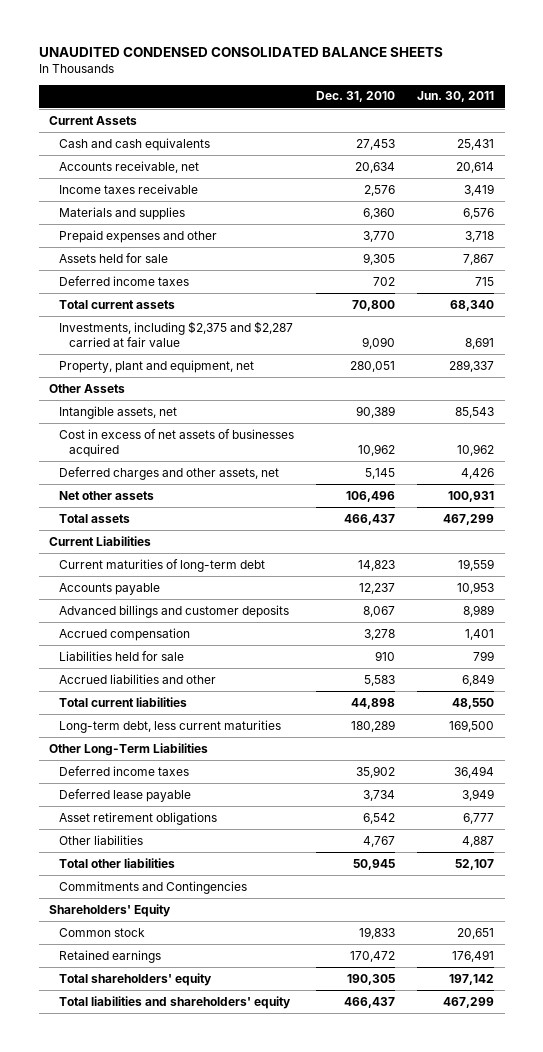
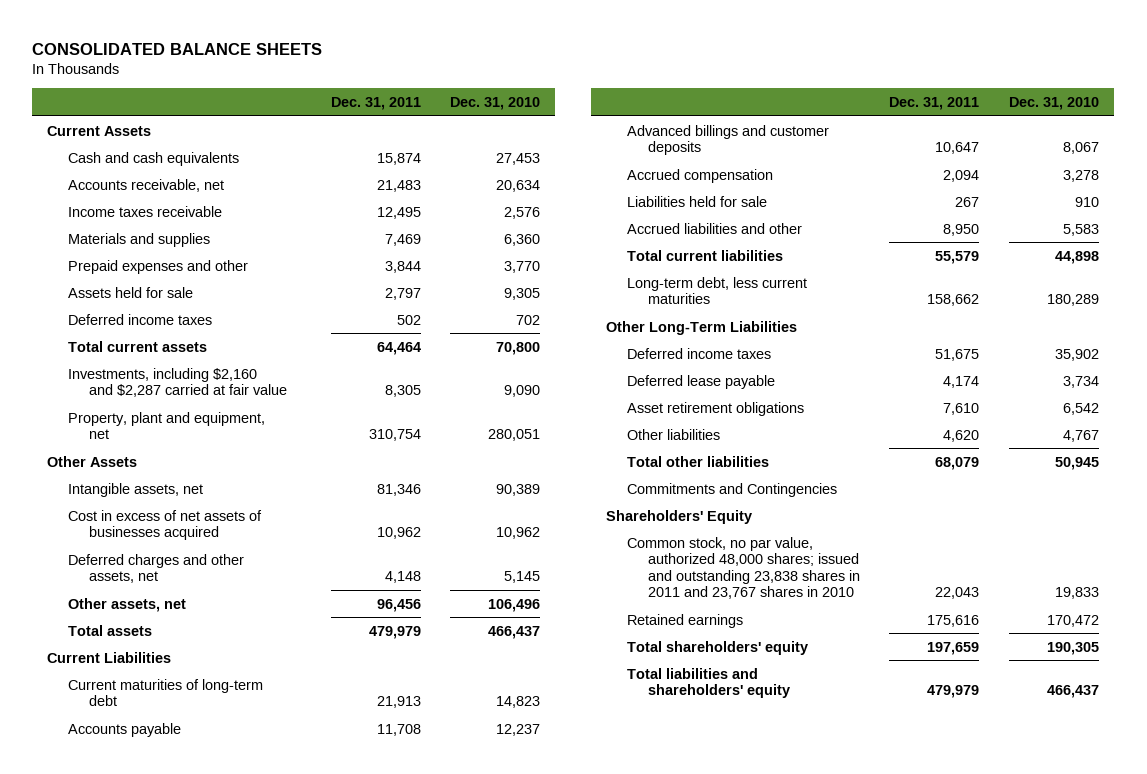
[38,46,443,57] UNAUDITED CONDENSED CONSOLIDATED BALANCE SHEETS -> [32,42,323,55] CONSOLIDATED BALANCE SHEETS
[416,91,494,103] Jun. 30, 2011 -> none
none -> [330,96,421,110] Dec. 31, 2011
[59,320,294,347] Investments, including $2,375 and $2,287 carried at fair value -> [68,367,287,398] Investments, including $2,160 and $2,287 carried at fair value
[59,490,155,500] Net other assets -> [68,597,187,612] Other assets, net
[59,927,146,937] Common stock -> [626,536,860,600] Common stock, no par value, authorized 48,000 shares; issued and outstanding 23,838 shares in 2011 and 23,767 shares in 2010

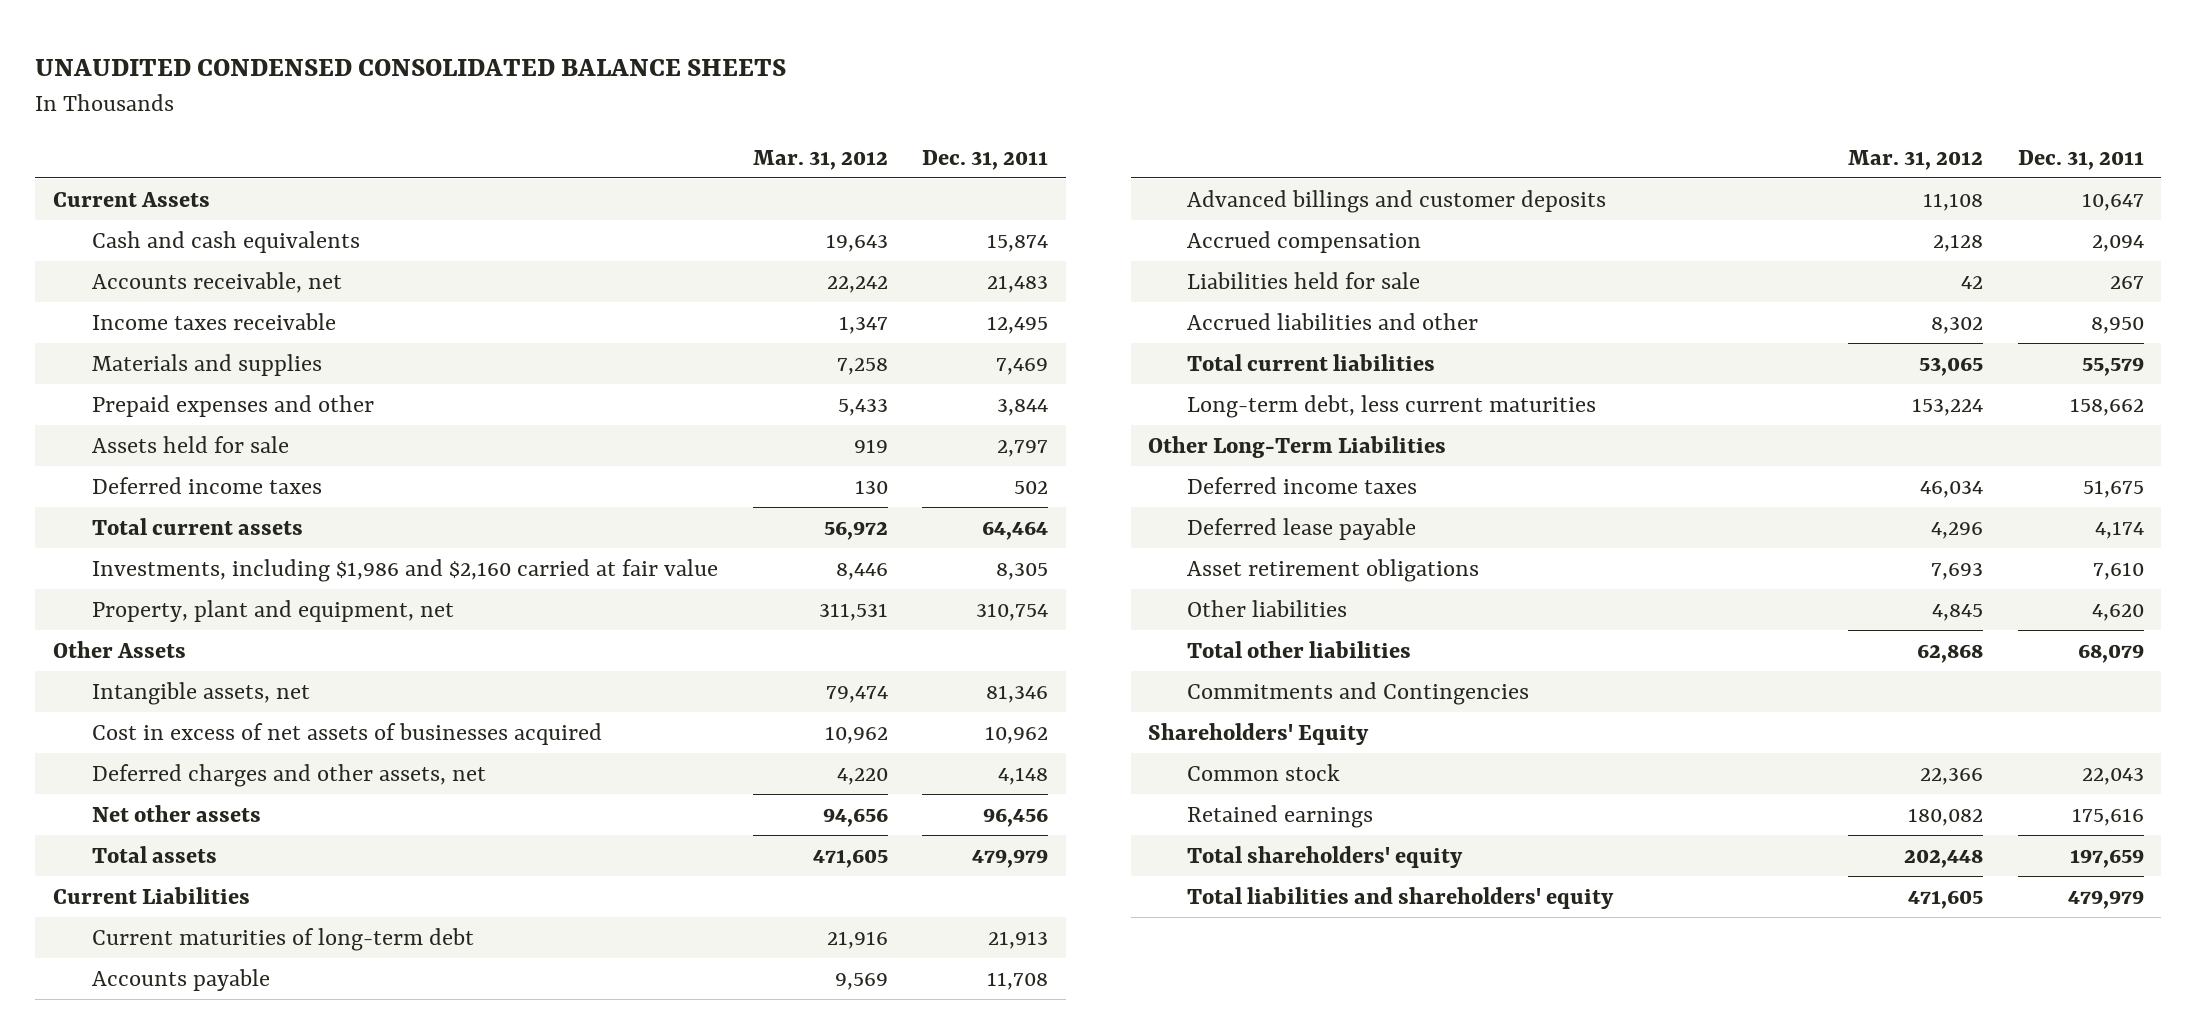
[32,42,323,55] CONSOLIDATED BALANCE SHEETS -> [35,58,787,76] UNAUDITED CONDENSED CONSOLIDATED BALANCE SHEETS
[450,96,541,110] Dec. 31, 2010 -> none
none -> [752,149,888,170] Mar. 31, 2012
[68,367,287,398] Investments, including $2,160 and $2,287 carried at fair value -> [91,558,718,582] Investments, including $1,986 and $2,160 carried at fair value
[68,597,187,612] Other assets, net -> [91,804,261,822] Net other assets
[626,536,860,600] Common stock, no par value, authorized 48,000 shares; issued and outstanding 23,838 shares in 2011 and 23,767 shares in 2010 -> [1187,763,1341,781] Common stock

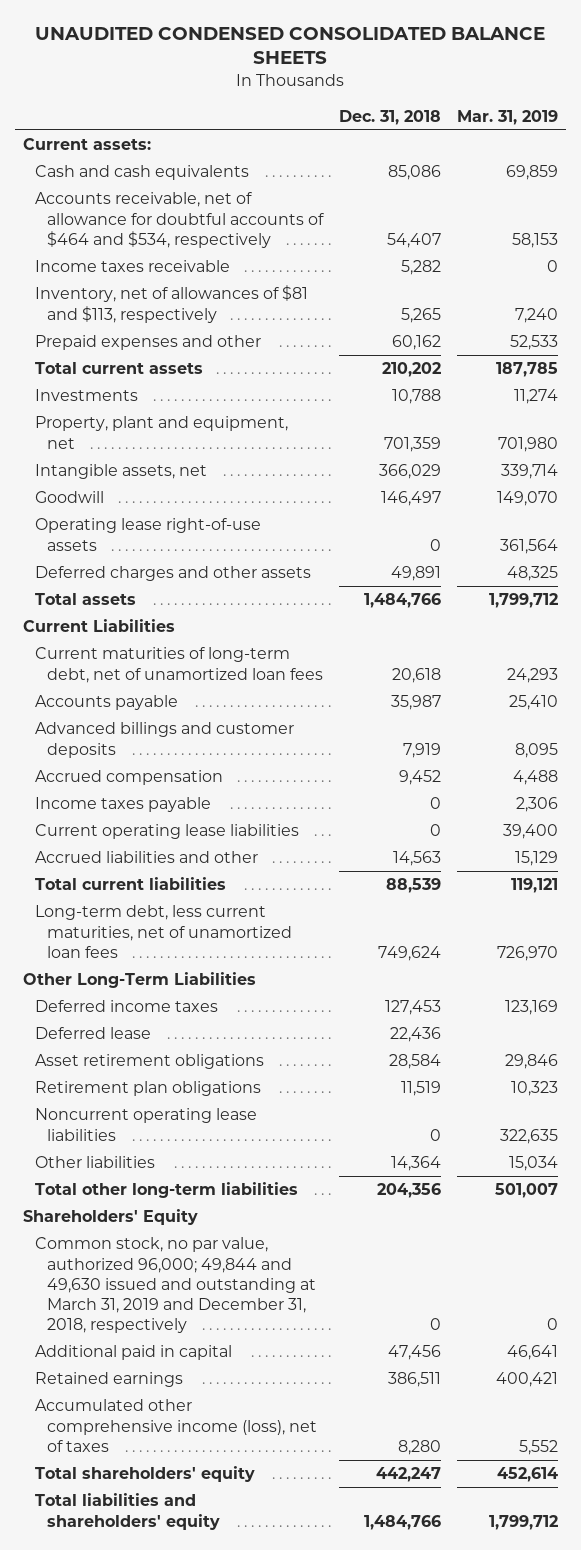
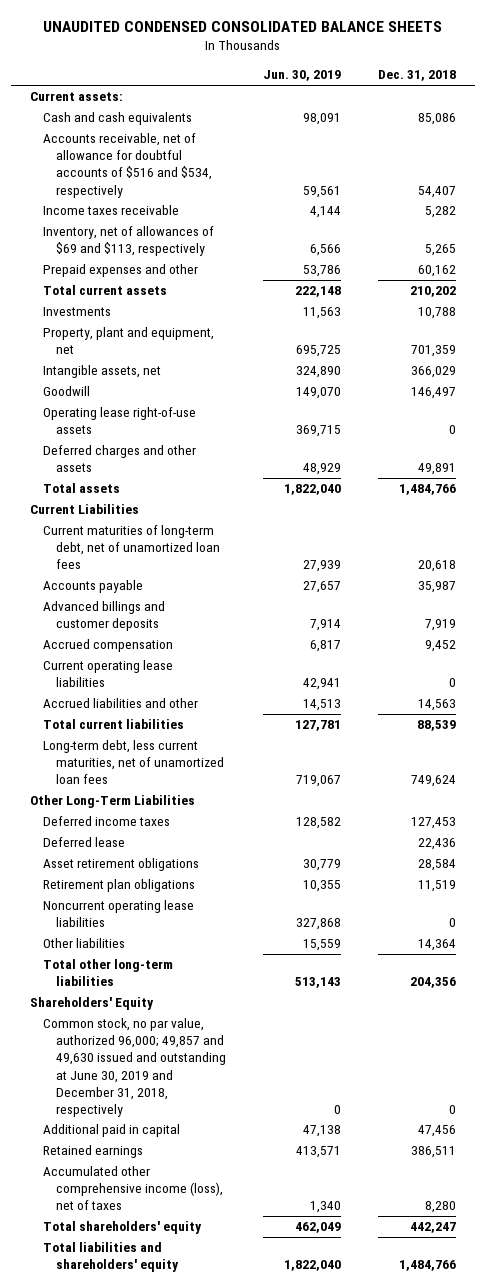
[457,109,559,125] Mar. 31, 2019 -> none
none -> [263,70,342,82] Jun. 30, 2019
[34,192,324,248] Accounts receivable, net of allowance for doubtful accounts of $464 and $534, respectively -> [42,133,212,198] Accounts receivable, net of allowance for doubtful accounts of $516 and $534, respectively
[34,285,308,323] Inventory, net of allowances of $81 and $113, respectively -> [42,226,214,257] Inventory, net of allowances of $69 and $113, respectively
[34,797,211,813] Income taxes payable -> none
[34,1237,316,1334] Common stock, no par value, authorized 96,000; 49,844 and 49,630 issued and outstanding at March 31, 2019 and December 31, 2018, respectively -> [42,1018,226,1117] Common stock, no par value, authorized 96,000; 49,857 and 49,630 issued and outstanding at June 30, 2019 and December 31, 2018, respectively

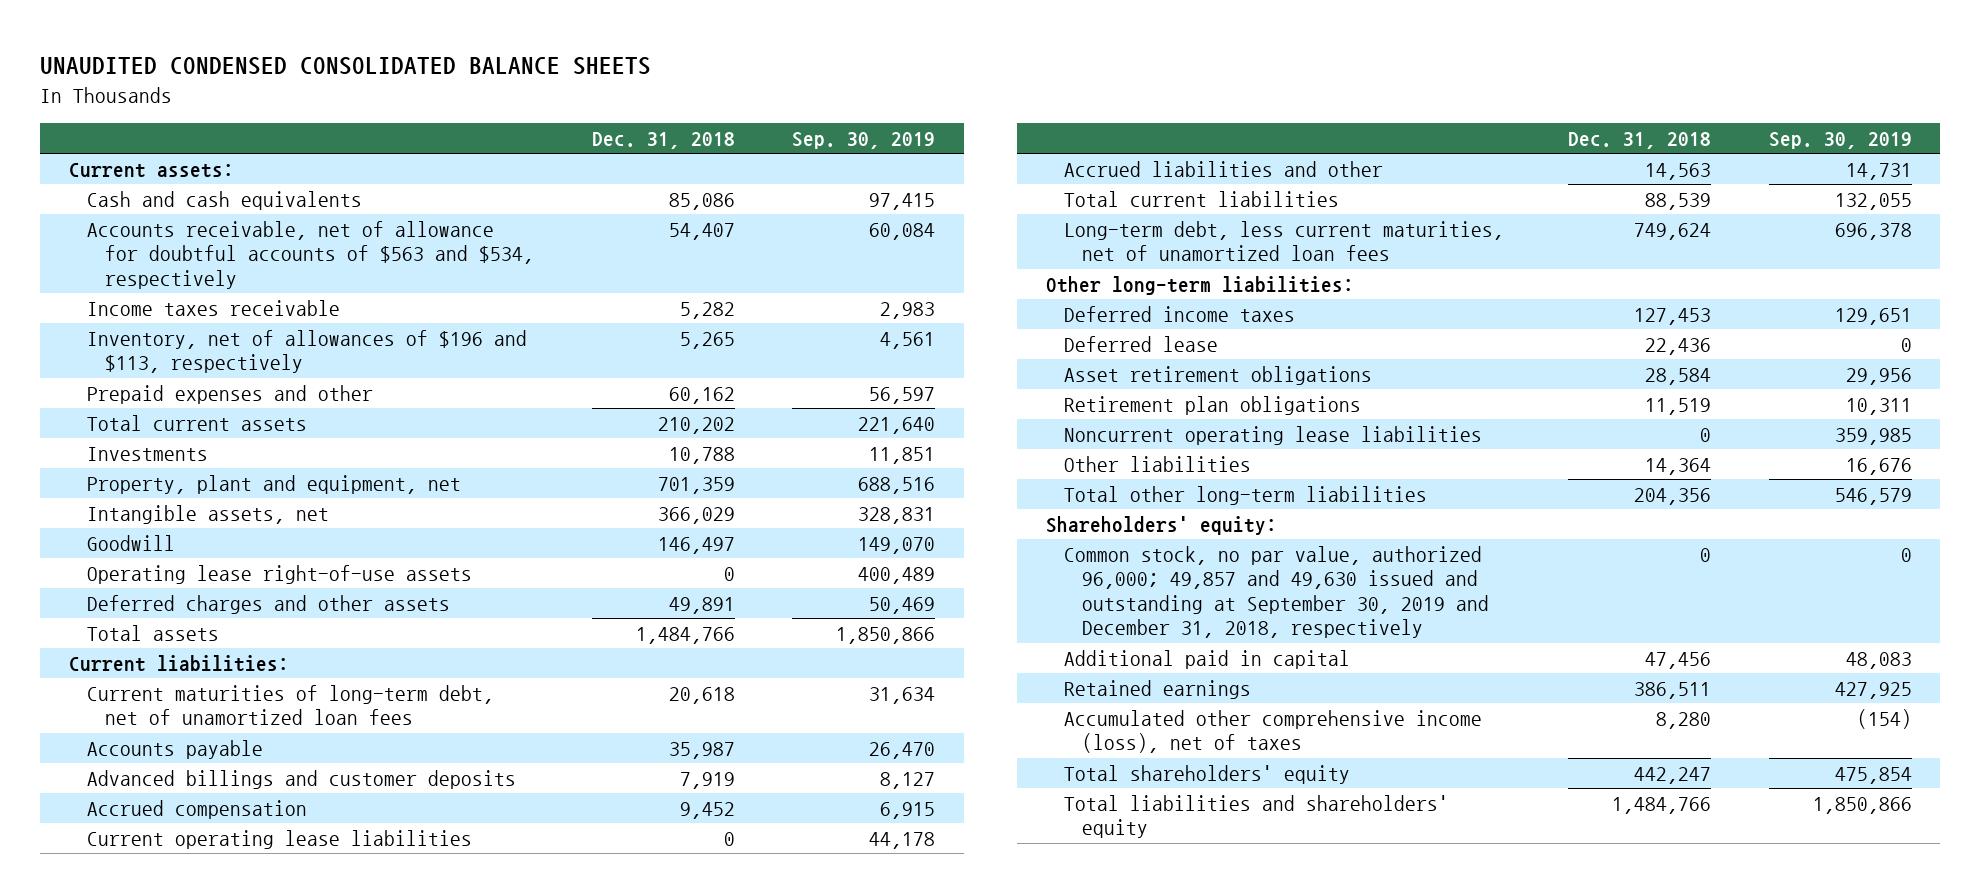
[263,70,342,82] Jun. 30, 2019 -> none
none -> [792,131,936,149] Sep. 30, 2019
[42,133,212,198] Accounts receivable, net of allowance for doubtful accounts of $516 and $534, respectively -> [87,220,535,289] Accounts receivable, net of allowance for doubtful accounts of $563 and $534, respectively
[42,226,214,257] Inventory, net of allowances of $69 and $113, respectively -> [87,329,528,374] Inventory, net of allowances of $196 and $113, respectively
[29,504,139,515] Current Liabilities -> [69,654,290,672] Current liabilities:
[29,795,195,809] Other Long-Term Liabilities -> [1045,275,1354,295] Other long-term liabilities:
[29,997,154,1011] Shareholders' Equity -> [1045,515,1277,535] Shareholders' equity:
[42,1018,226,1117] Common stock, no par value, authorized 96,000; 49,857 and 49,630 issued and outstanding at June 30, 2019 and December 31, 2018, respectively -> [1063,545,1489,639] Common stock, no par value, authorized 96,000; 49,857 and 49,630 issued and outstanding at September 30, 2019 and December 31, 2018, respectively

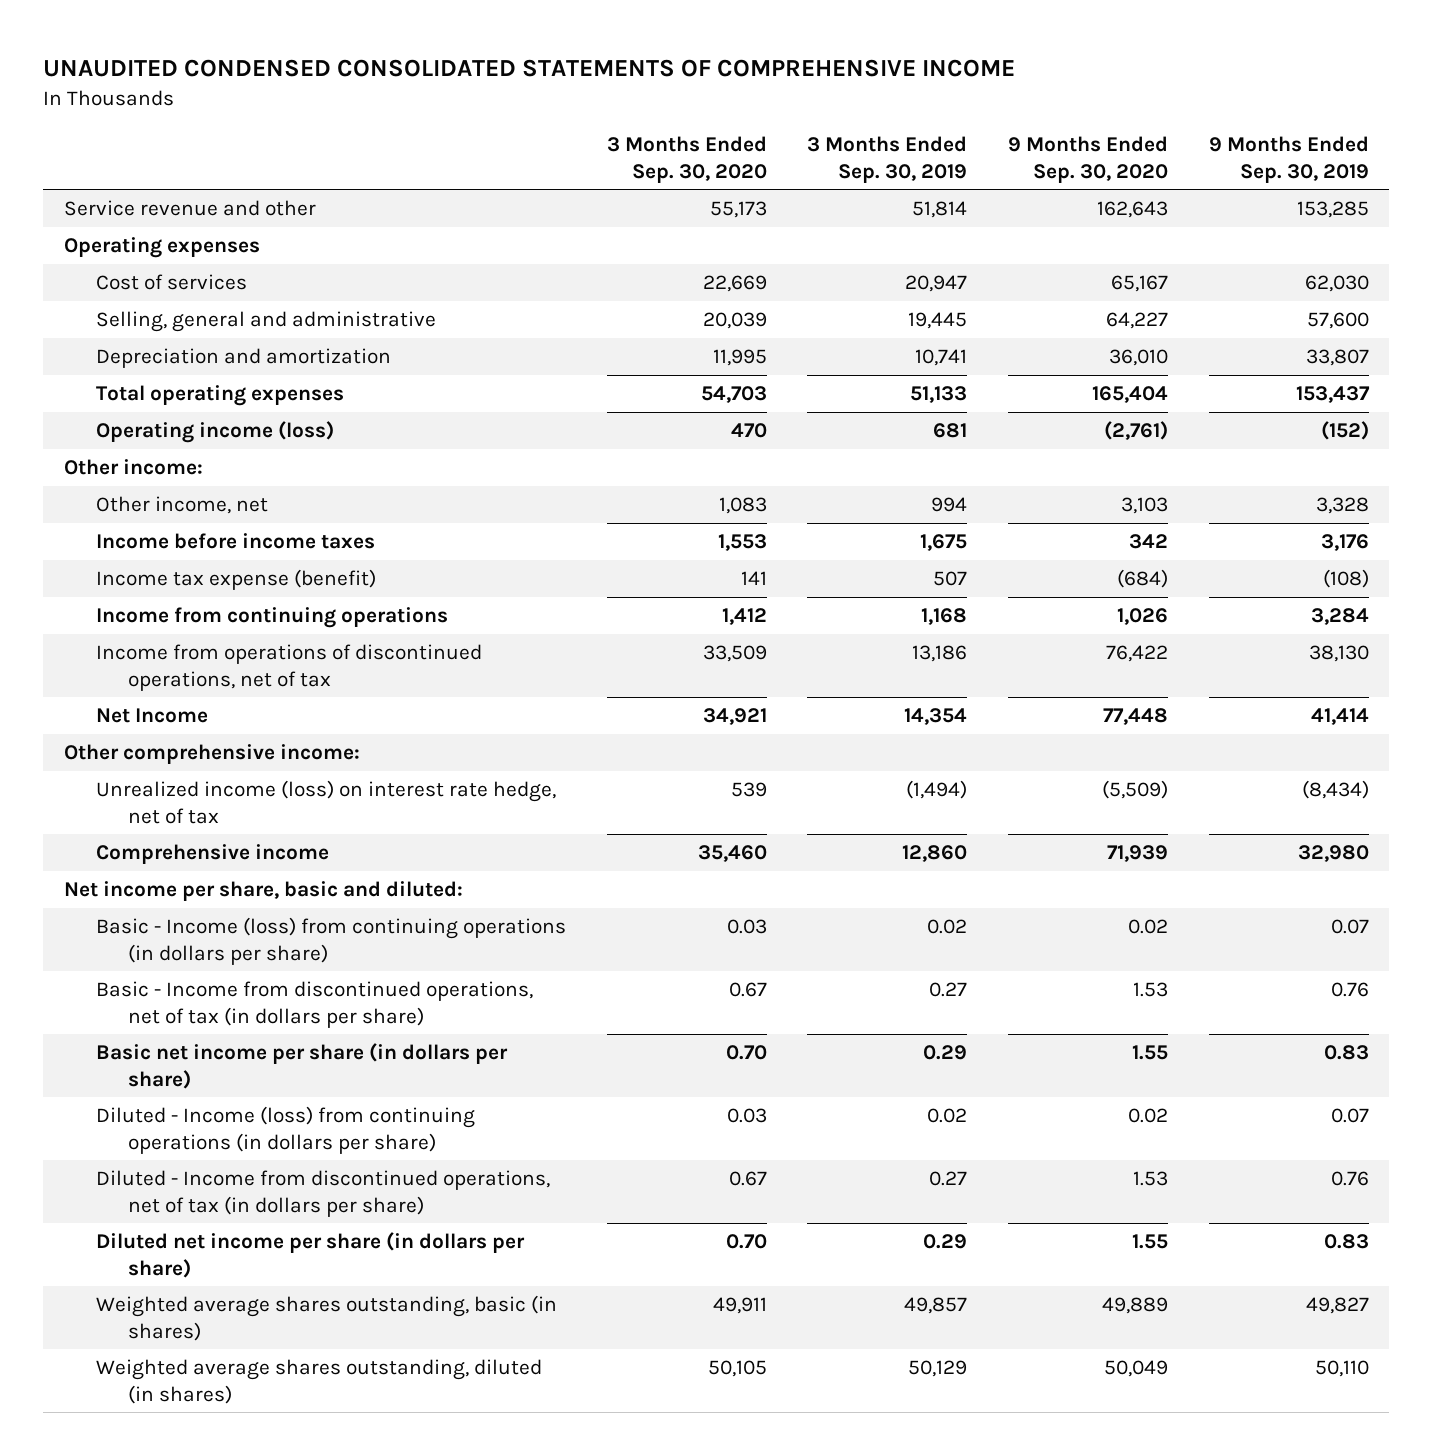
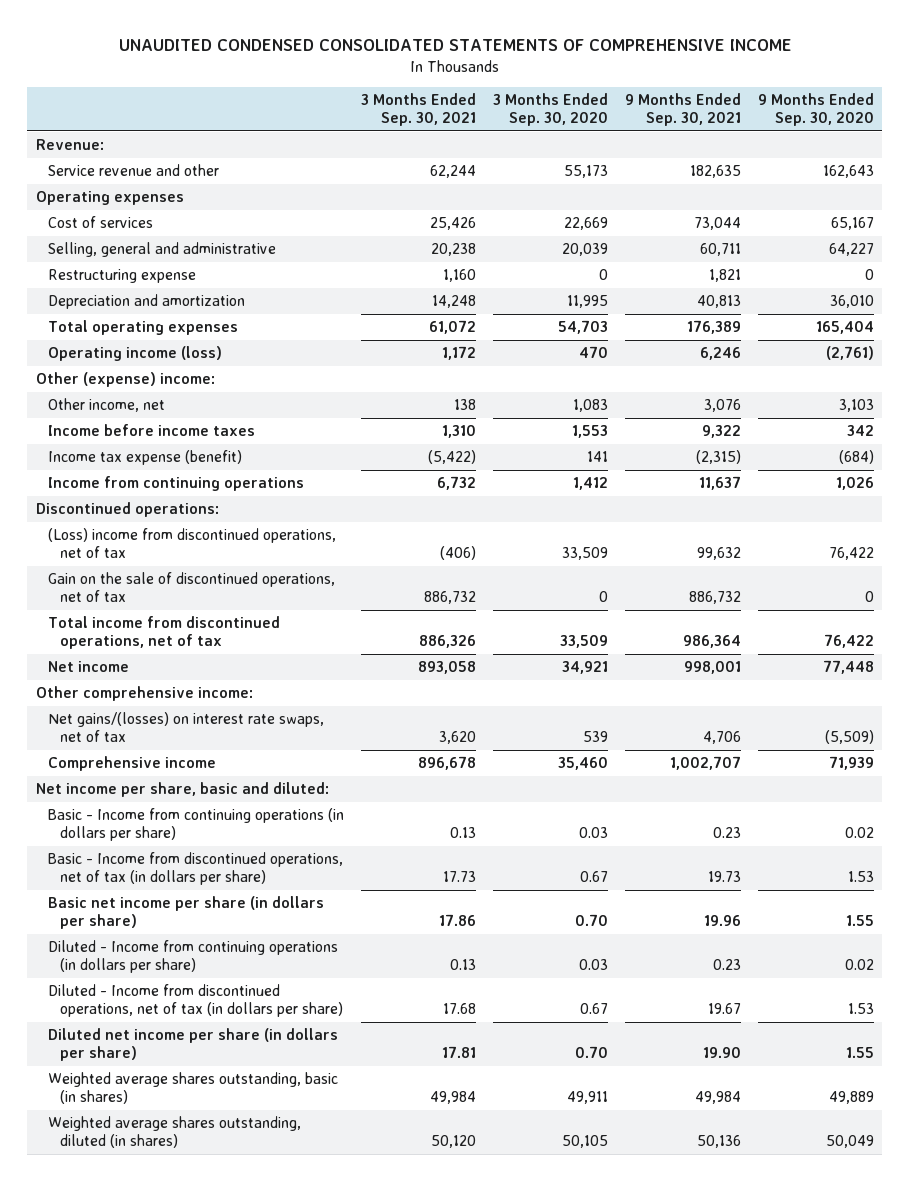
[807,136,968,183] 3 Months Ended Sep. 30, 2019 -> none
[1208,136,1369,183] 9 Months Ended Sep. 30, 2019 -> none
none -> [360,93,476,127] 3 Months Ended Sep. 30, 2021
none -> [624,93,741,127] 9 Months Ended Sep. 30, 2021
none -> [35,139,104,151] Revenue:
none -> [47,269,196,284] Restructuring expense
[63,459,203,476] Other income: -> [35,372,215,388] Other (expense) income:
none -> [35,502,219,518] Discontinued operations:
none -> [47,528,336,559] (Loss) income from discontinued operations, net of tax
none -> [47,572,335,603] Gain on the sale of discontinued operations, net of tax
[95,644,482,691] Income from operations of discontinued operations, net of tax -> [47,616,280,650] Total income from discontinued operations, net of tax
[95,708,208,724] Net Income -> [47,661,129,673] Net income
[95,780,556,824] Unrealized income (loss) on interest rate hedge, net of tax -> [47,712,324,743] Net gains/(losses) on interest rate swaps, net of tax
[95,917,566,965] Basic - Income (loss) from continuing operations (in dollars per share) -> [47,808,344,842] Basic - Income from continuing operations (in dollars per share)
[95,1106,475,1154] Diluted - Income (loss) from continuing operations (in dollars per share) -> [47,940,338,974] Diluted - Income from continuing operations (in dollars per share)

